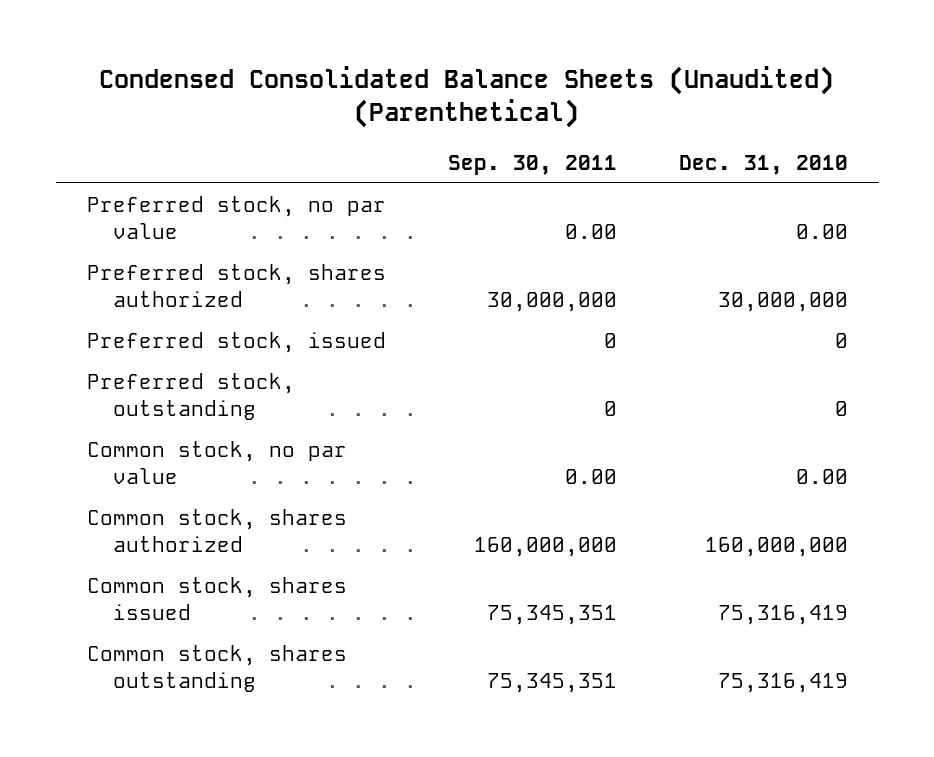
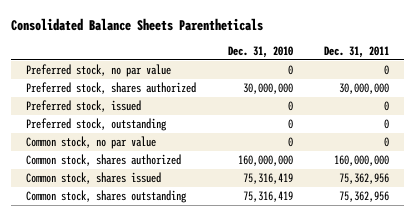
[99,66,835,129] Condensed Consolidated Balance Sheets (Unaudited) (Parenthetical) -> [10,17,263,31] Consolidated Balance Sheets Parentheticals
[447,155,617,176] Sep. 30, 2011 -> none
none -> [323,46,389,59] Dec. 31, 2011
[795,224,848,240] 0.00 -> [287,65,293,76] 0
[795,469,848,485] 0.00 -> [287,137,293,148] 0

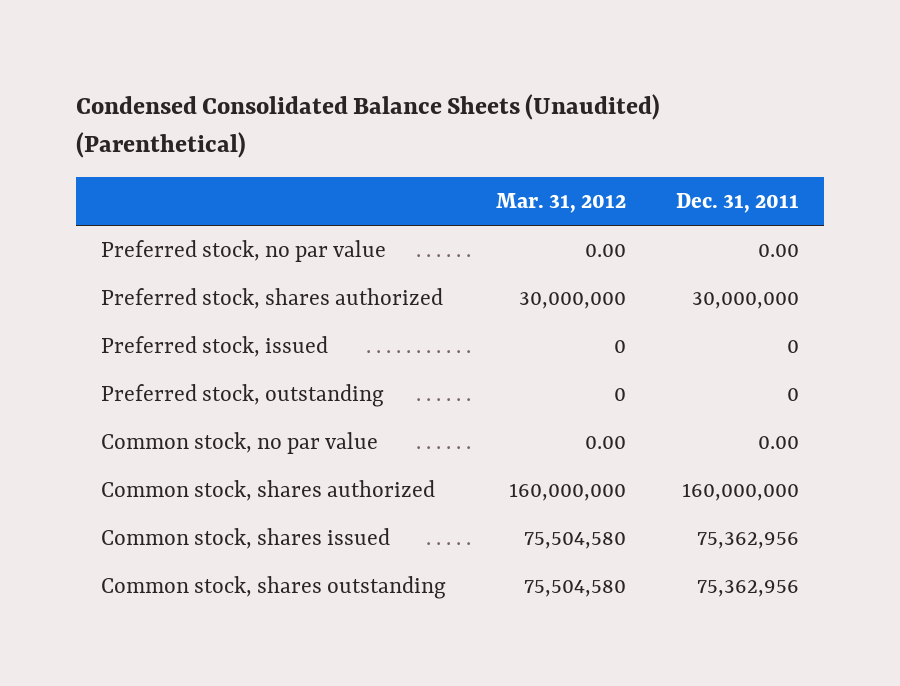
[10,17,263,31] Consolidated Balance Sheets Parentheticals -> [76,94,661,159] Condensed Consolidated Balance Sheets (Unaudited) (Parenthetical)
[227,46,293,59] Dec. 31, 2010 -> none
none -> [495,192,626,213] Mar. 31, 2012
[383,65,389,76] 0 -> [757,244,799,258] 0.00
[383,137,389,148] 0 -> [757,436,799,450] 0.00

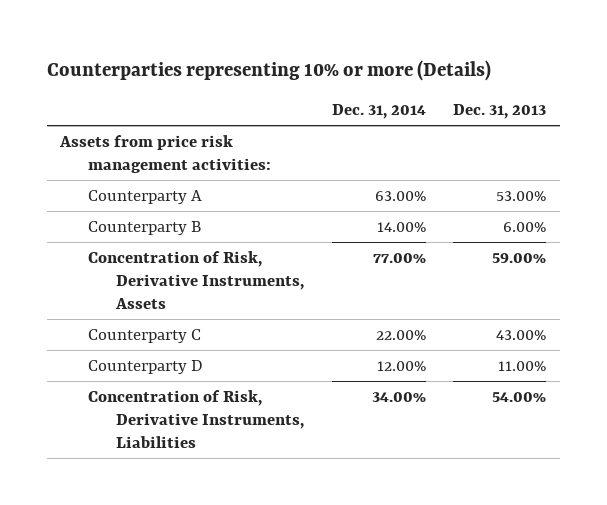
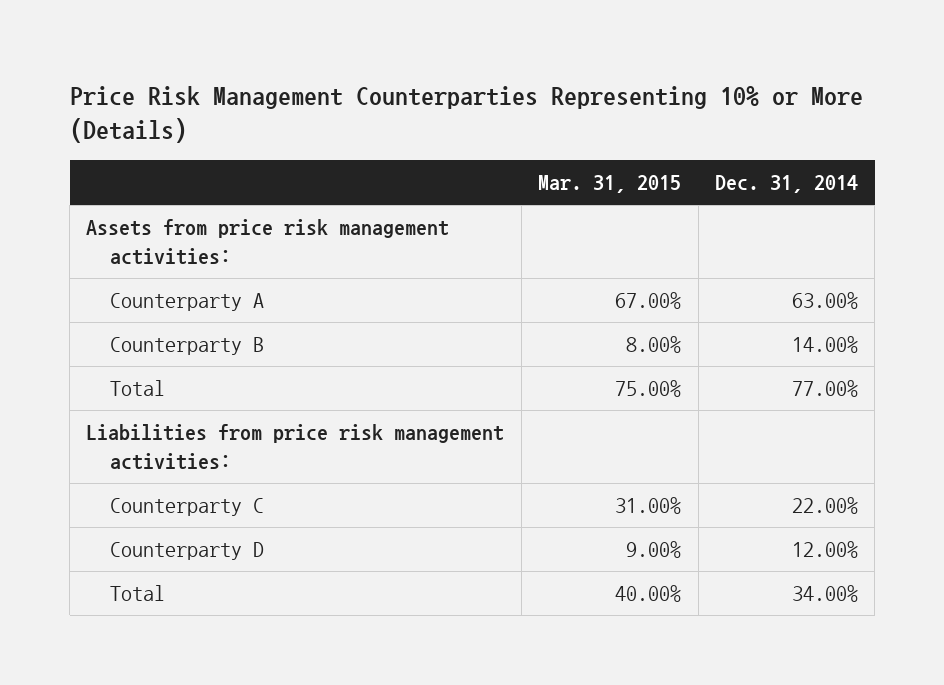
[46,59,491,81] Counterparties representing 10% or more (Details) -> [69,85,863,143] Price Risk Management Counterparties Representing 10% or More (Details)
[453,104,547,120] Dec. 31, 2013 -> none
none -> [538,175,682,194] Mar. 31, 2015
[88,250,305,309] Concentration of Risk, Derivative Instruments, Assets -> [110,380,166,397] Total
none -> [86,424,505,470] Liabilities from price risk management activities:
[88,389,305,448] Concentration of Risk, Derivative Instruments, Liabilities -> [110,585,166,602] Total

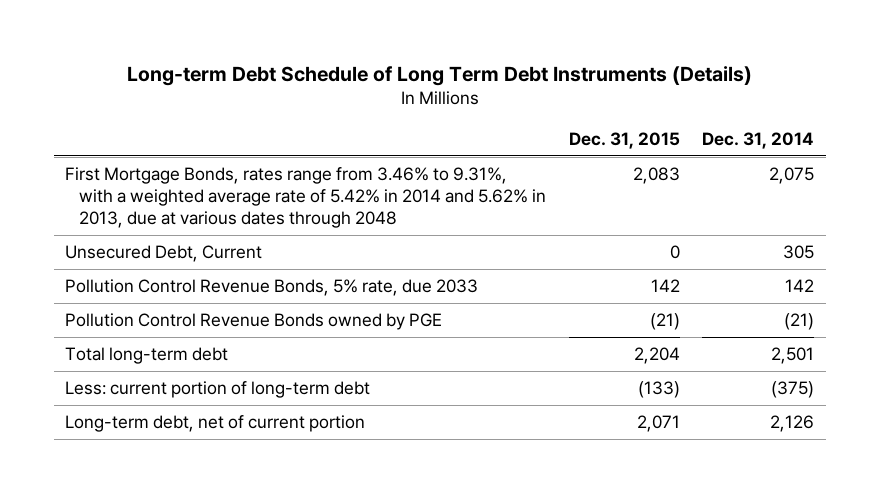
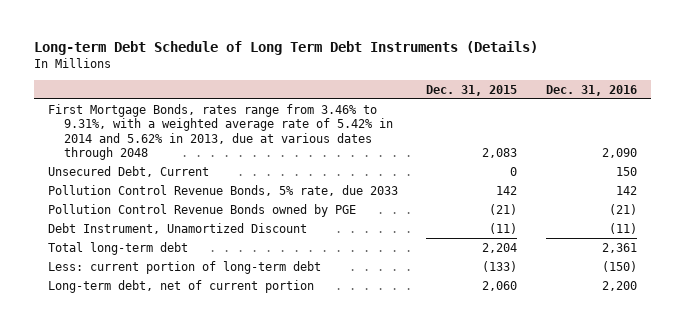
[702,131,815,149] Dec. 31, 2014 -> none
none -> [545,84,637,96] Dec. 31, 2016
none -> [47,222,307,234] Debt Instrument, Unamortized Discount
[636,415,680,433] 2,071 -> [482,280,518,291] 2,060

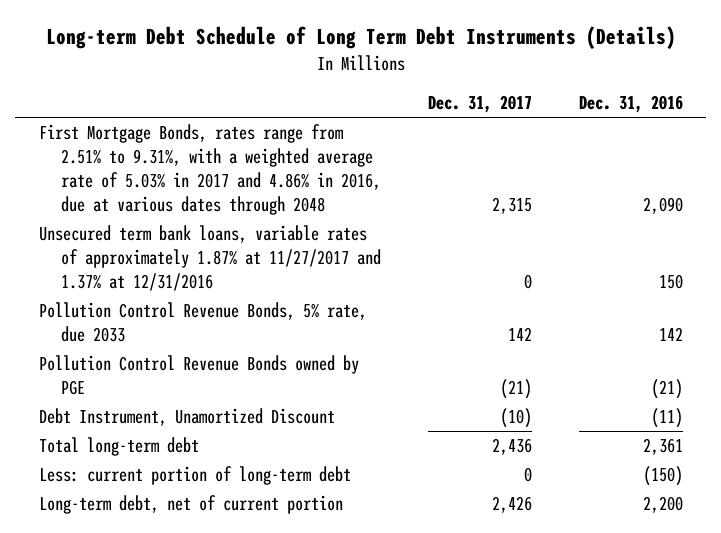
[426,84,518,96] Dec. 31, 2015 -> none
none -> [428,95,533,114] Dec. 31, 2017
[47,103,393,160] First Mortgage Bonds, rates range from 3.46% to 9.31%, with a weighted average rate of 5.42% in 2014 and 5.62% in 2013, due at various dates through 2048 -> [38,124,382,215] First Mortgage Bonds, rates range from 2.51% to 9.31%, with a weighted average rate of 5.03% in 2017 and 4.86% in 2016, due at various dates through 2048
[47,165,209,177] Unsecured Debt, Current -> [38,225,382,291] Unsecured term bank loans, variable rates of approximately 1.87% at 11/27/2017 and 1.37% at 12/31/2016

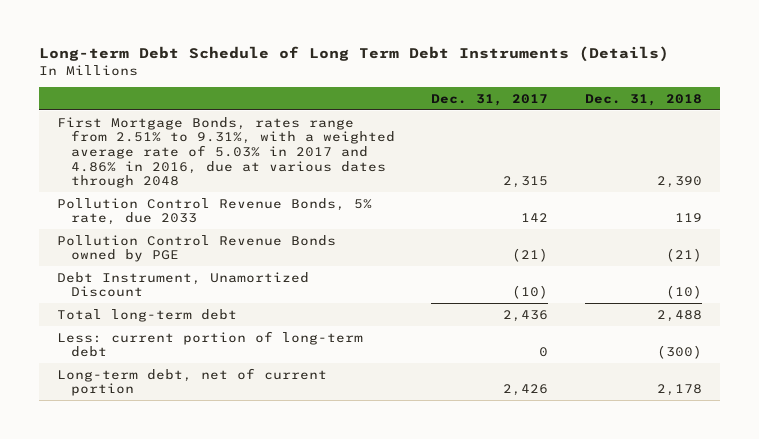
[578,95,683,114] Dec. 31, 2016 -> none
none -> [584,93,702,106] Dec. 31, 2018
[38,225,382,291] Unsecured term bank loans, variable rates of approximately 1.87% at 11/27/2017 and 1.37% at 12/31/2016 -> none

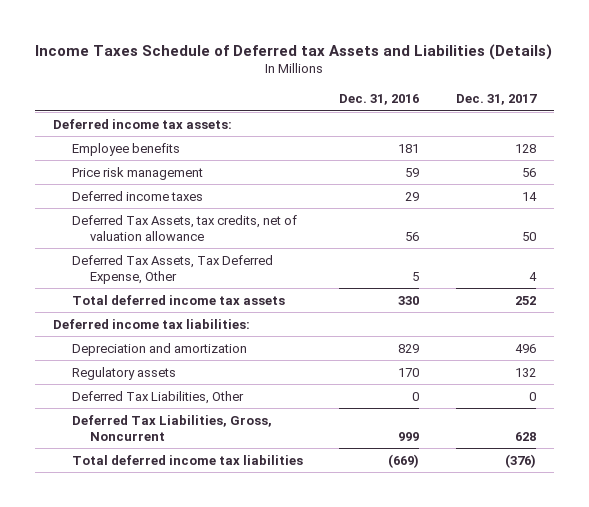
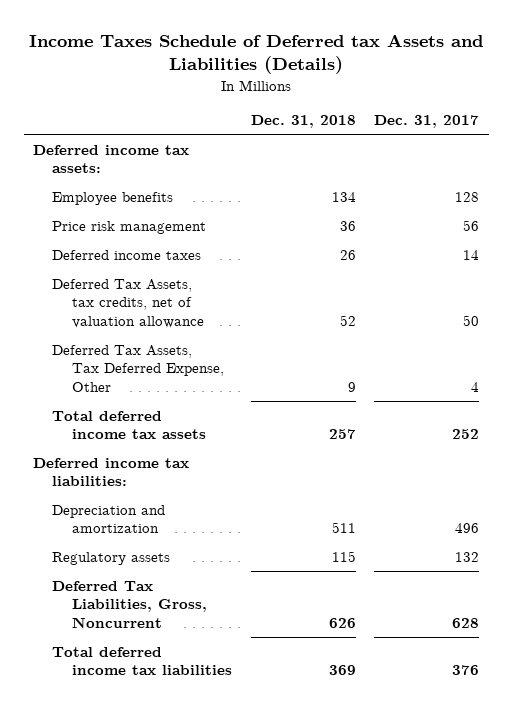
[339,94,420,106] Dec. 31, 2016 -> none
none -> [250,115,356,129] Dec. 31, 2018
[71,390,244,404] Deferred Tax Liabilities, Other -> none
[504,453,536,468] (376) -> [452,665,480,676] 376

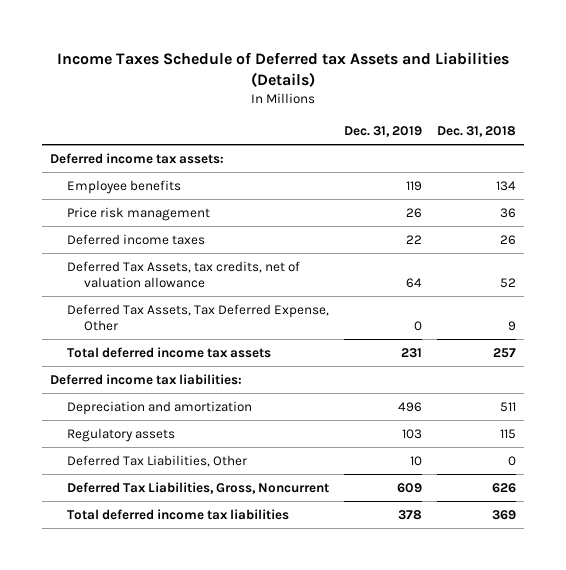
[374,115,480,129] Dec. 31, 2017 -> none
none -> [344,125,423,137] Dec. 31, 2019
none -> [66,454,247,467] Deferred Tax Liabilities, Other

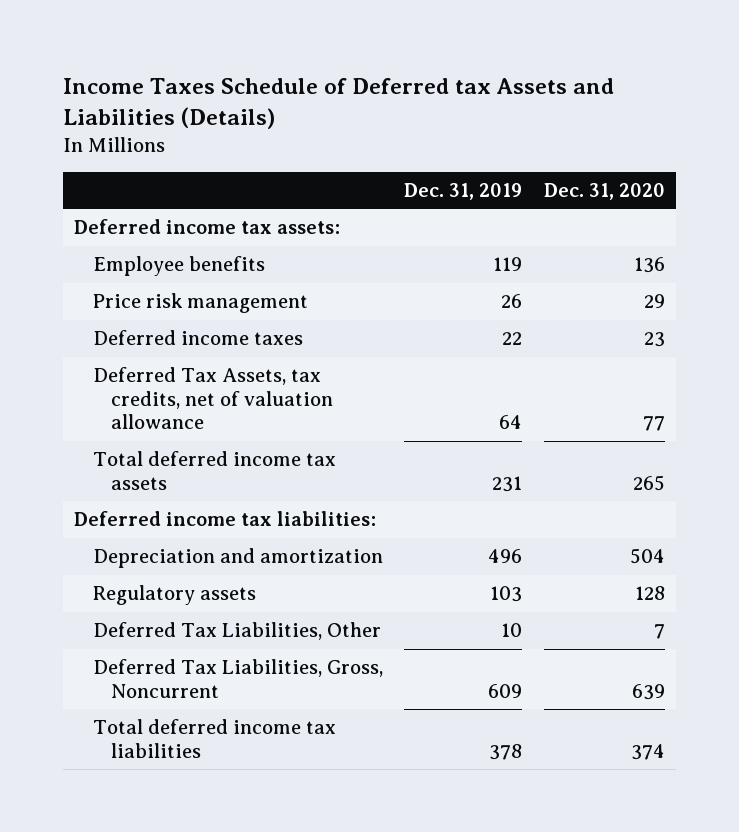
[437,125,517,137] Dec. 31, 2018 -> none
none -> [543,182,665,200] Dec. 31, 2020
[66,303,329,332] Deferred Tax Assets, Tax Deferred Expense, Other -> none

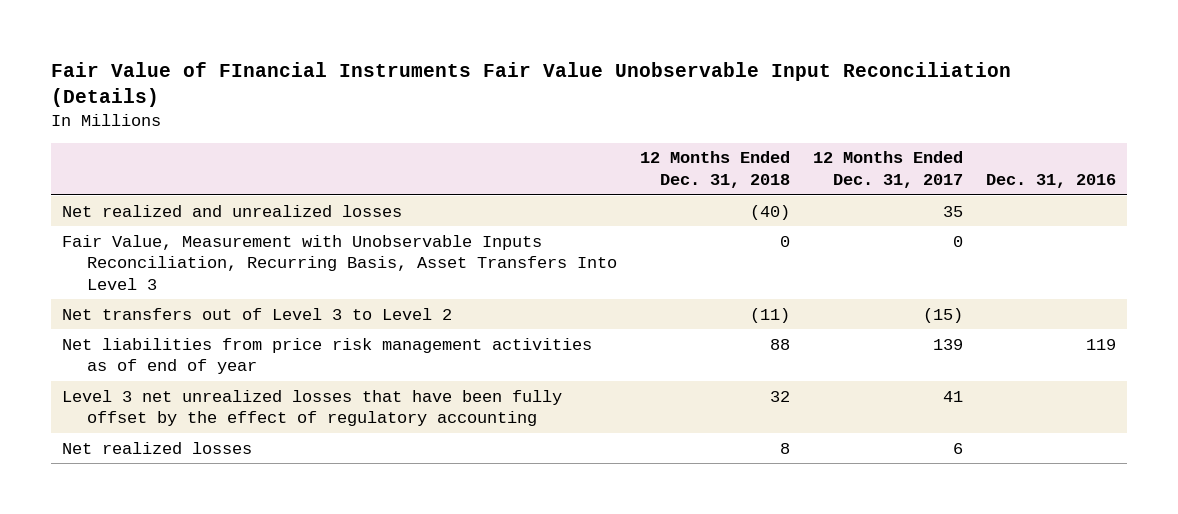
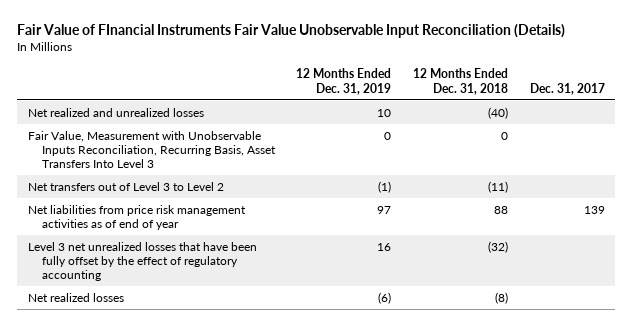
[812,151,963,189] 12 Months Ended Dec. 31, 2017 -> none
[985,174,1116,189] Dec. 31, 2016 -> none
none -> [296,68,392,95] 12 Months Ended Dec. 31, 2019
none -> [529,82,605,95] Dec. 31, 2017
[769,390,790,402] 32 -> [488,240,509,253] (32)
[779,442,790,454] 8 -> [495,291,509,304] (8)

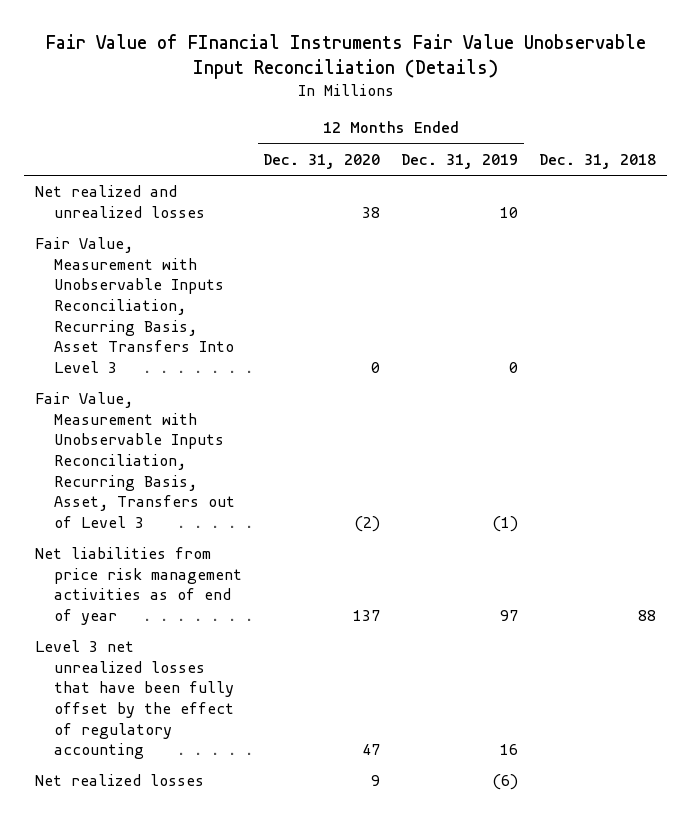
[413,68,509,95] 12 Months Ended Dec. 31, 2018 -> none
[529,82,605,95] Dec. 31, 2017 -> none
none -> [263,153,381,169] Dec. 31, 2020
none -> [539,153,657,169] Dec. 31, 2018
[28,181,225,191] Net transfers out of Level 3 to Level 2 -> [34,392,236,528] Fair Value, Measurement with Unobservable Inputs Reconciliation, Recurring Basis, Asset, Transfers out of Level 3

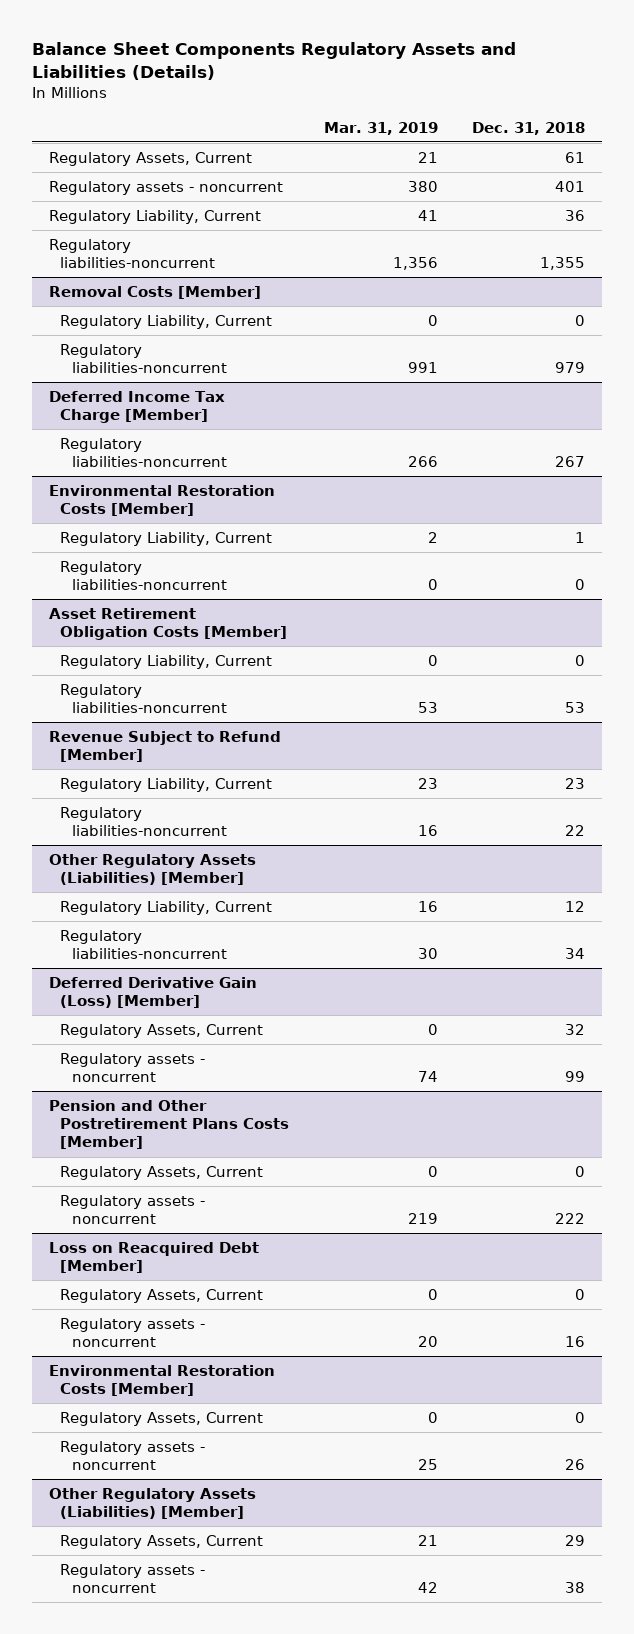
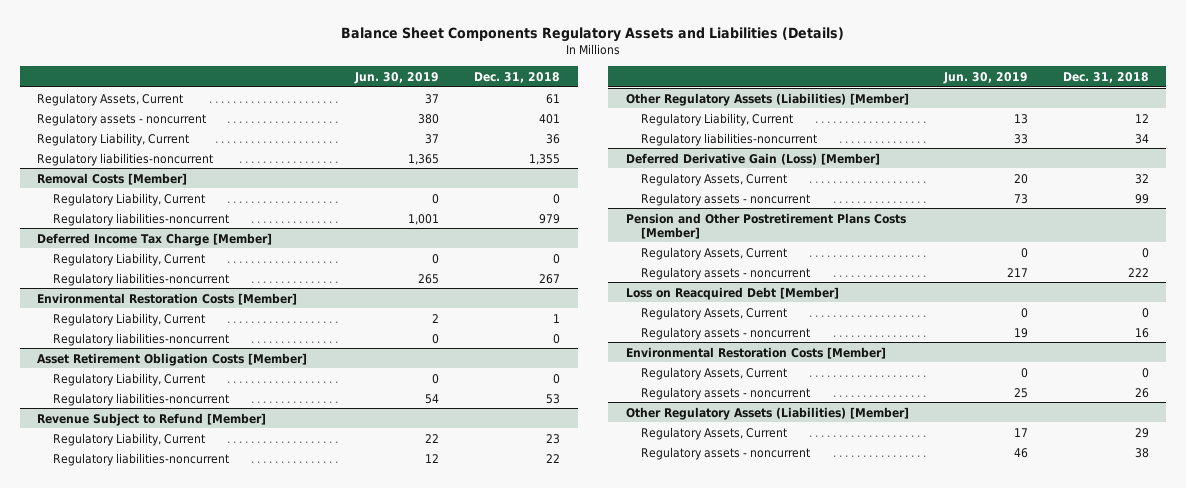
[323,121,438,135] Mar. 31, 2019 -> none
none -> [354,72,440,85] Jun. 30, 2019
none -> [52,252,205,266] Regulatory Liability, Current

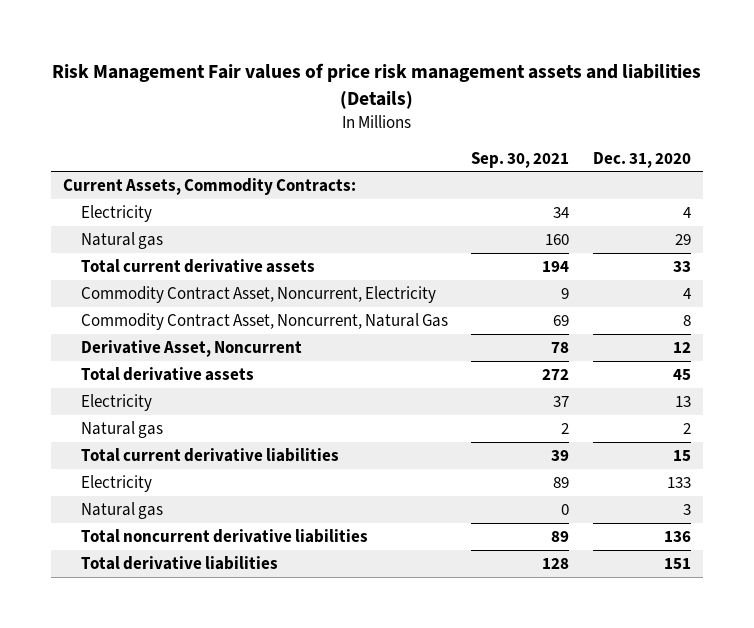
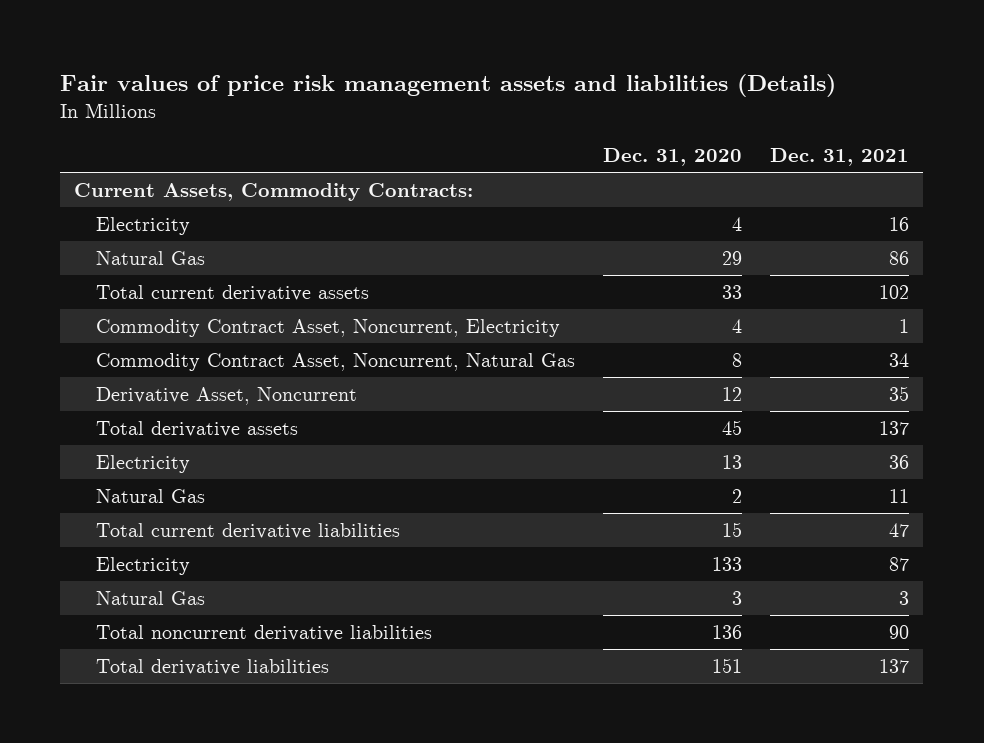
[52,62,702,109] Risk Management Fair values of price risk management assets and liabilities (Details) -> [60,74,837,98] Fair values of price risk management assets and liabilities (Details)
[471,151,570,168] Sep. 30, 2021 -> none
none -> [770,148,910,167] Dec. 31, 2021
[80,231,163,249] Natural gas -> [95,251,205,266] Natural Gas
[80,420,163,438] Natural gas -> [95,489,205,504] Natural Gas
[80,501,163,519] Natural gas -> [95,591,205,606] Natural Gas

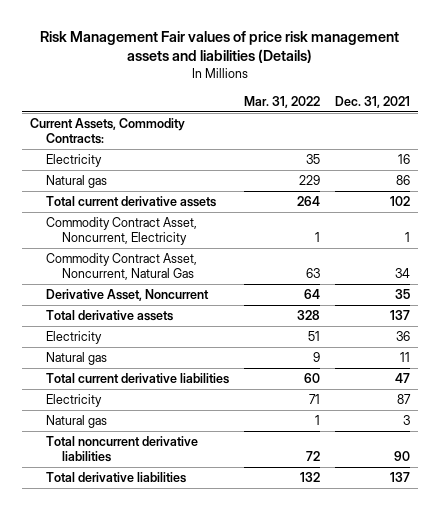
[60,74,837,98] Fair values of price risk management assets and liabilities (Details) -> [39,30,399,64] Risk Management Fair values of price risk management assets and liabilities (Details)
[602,148,742,167] Dec. 31, 2020 -> none
none -> [243,95,320,108] Mar. 31, 2022
[95,251,205,266] Natural Gas -> [45,175,107,189] Natural gas
[95,489,205,504] Natural Gas -> [45,352,107,366] Natural gas
[95,591,205,606] Natural Gas -> [45,415,107,429] Natural gas

